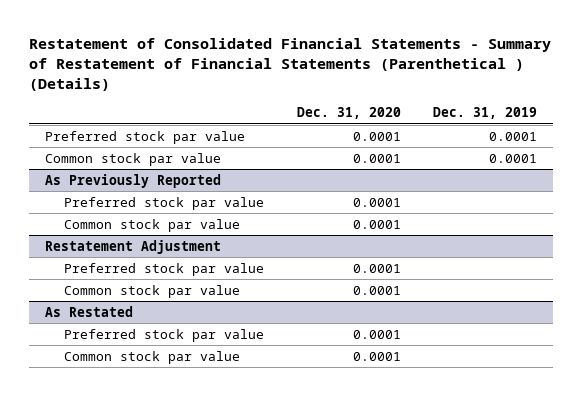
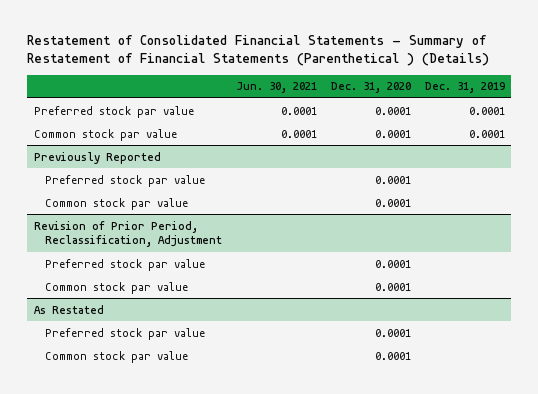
none -> [235,82,317,94] Jun. 30, 2021
[44,173,221,188] As Previously Reported -> [33,151,161,164] Previously Reported
[44,239,221,254] Restatement Adjustment -> [33,220,222,248] Revision of Prior Period, Reclassification, Adjustment

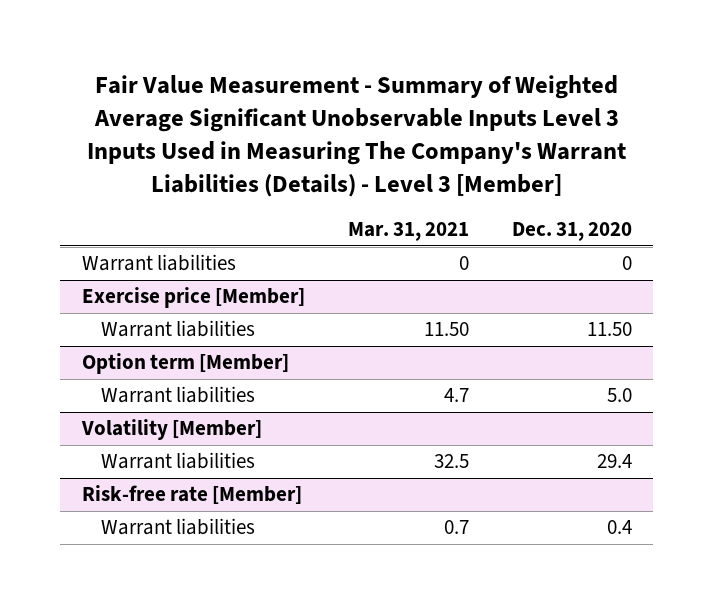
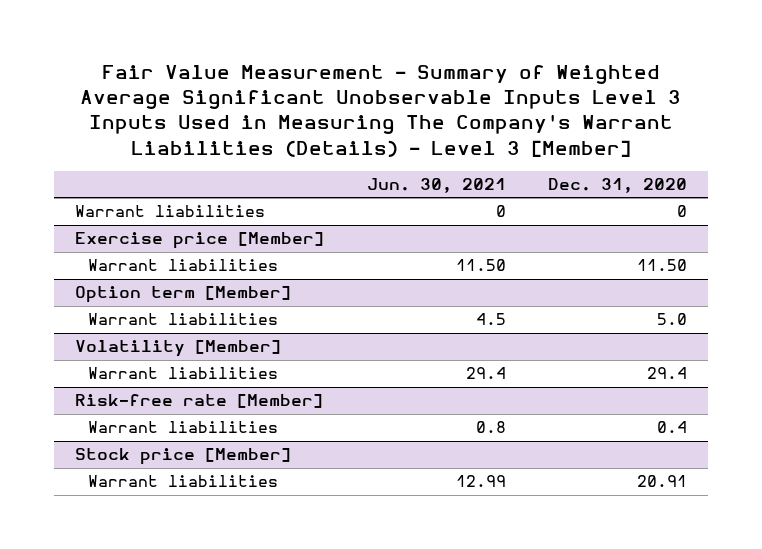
[347,222,469,242] Mar. 31, 2021 -> none
none -> [366,178,506,194] Jun. 30, 2021
none -> [74,448,291,466] Stock price [Member]
none -> [87,475,278,488] Warrant liabilities

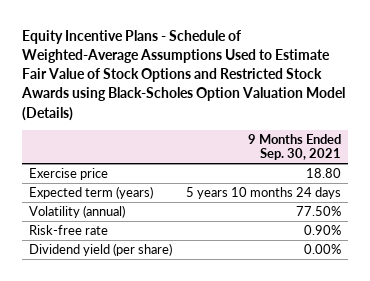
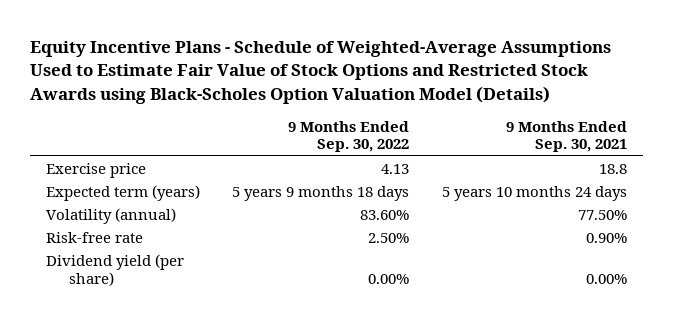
none -> [288,120,410,153] 9 Months Ended Sep. 30, 2022
[305,168,341,179] 18.80 -> [598,164,627,175] 18.8

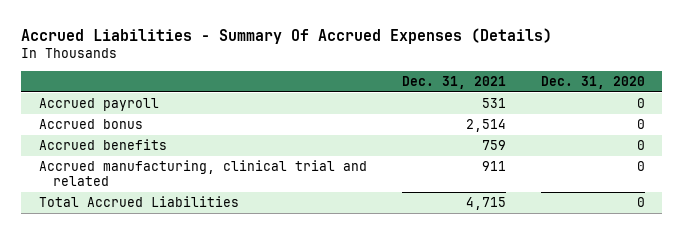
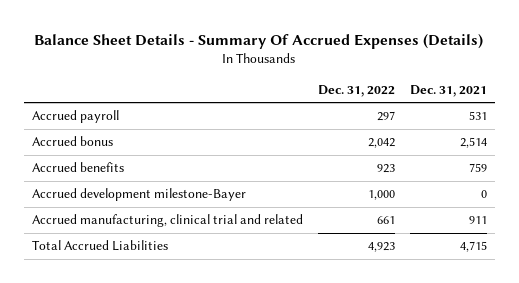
[21,27,553,44] Accrued Liabilities - Summary Of Accrued Expenses (Details) -> [34,33,484,49] Balance Sheet Details - Summary Of Accrued Expenses (Details)
[540,76,645,90] Dec. 31, 2020 -> none
none -> [317,84,395,97] Dec. 31, 2022
none -> [31,188,246,202] Accrued development milestone-Bayer

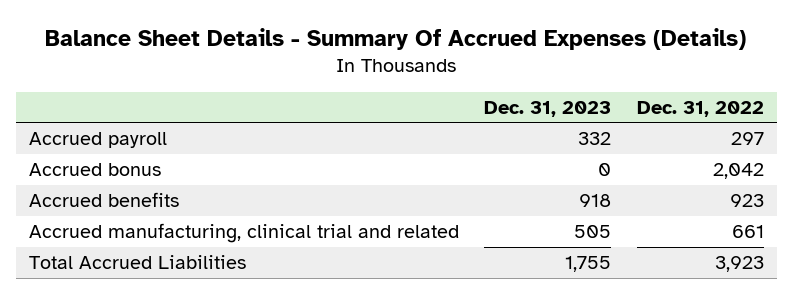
[410,84,488,97] Dec. 31, 2021 -> none
none -> [484,100,612,117] Dec. 31, 2023
[31,188,246,202] Accrued development milestone-Bayer -> none
[367,242,395,253] 4,923 -> [714,255,764,272] 3,923

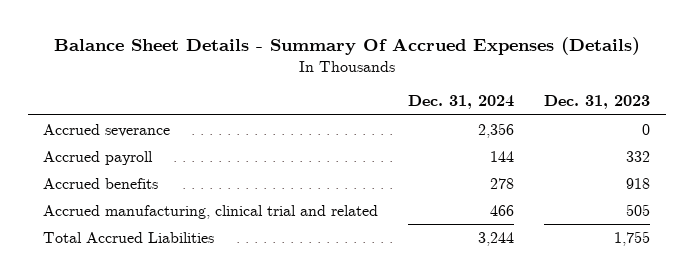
[636,100,764,117] Dec. 31, 2022 -> none
none -> [408,95,515,110] Dec. 31, 2024
none -> [42,124,170,138] Accrued severance
[28,162,161,176] Accrued bonus -> none

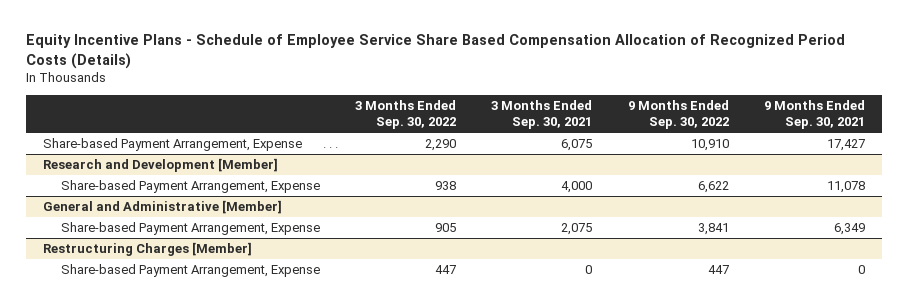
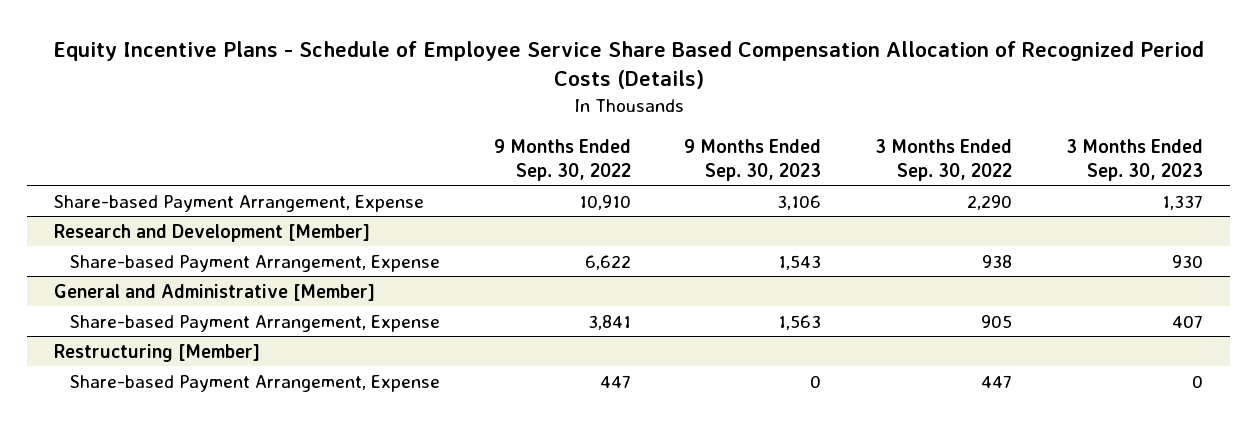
[491,100,593,130] 3 Months Ended Sep. 30, 2021 -> none
[763,100,865,130] 9 Months Ended Sep. 30, 2021 -> none
none -> [684,138,822,181] 9 Months Ended Sep. 30, 2023
none -> [1065,138,1203,181] 3 Months Ended Sep. 30, 2023
[43,241,253,256] Restructuring Charges [Member] -> [54,343,261,362] Restructuring [Member]

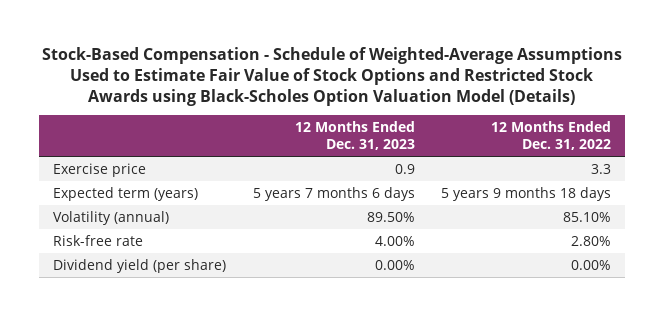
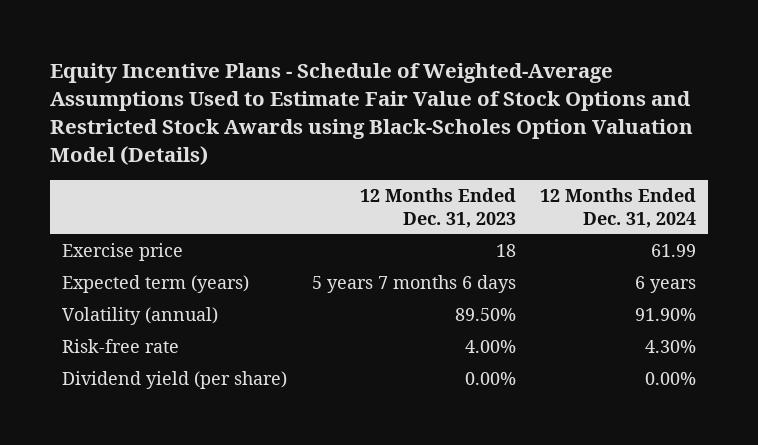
[42,47,623,106] Stock-Based Compensation - Schedule of Weighted-Average Assumptions Used to Estimate Fair Value of Stock Options and Restricted Stock Awards using Black-Scholes Option Valuation Model (Details) -> [50,63,694,165] Equity Incentive Plans - Schedule of Weighted-Average Assumptions Used to Estimate Fair Value of Stock Options and Restricted Stock Awards using Black-Scholes Option Valuation Model (Details)
[491,120,612,150] 12 Months Ended Dec. 31, 2022 -> none
none -> [539,187,696,228] 12 Months Ended Dec. 31, 2024
[394,163,415,174] 0.9 -> [495,244,516,258] 18

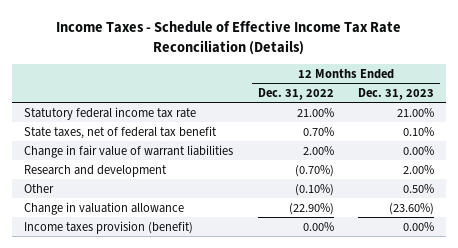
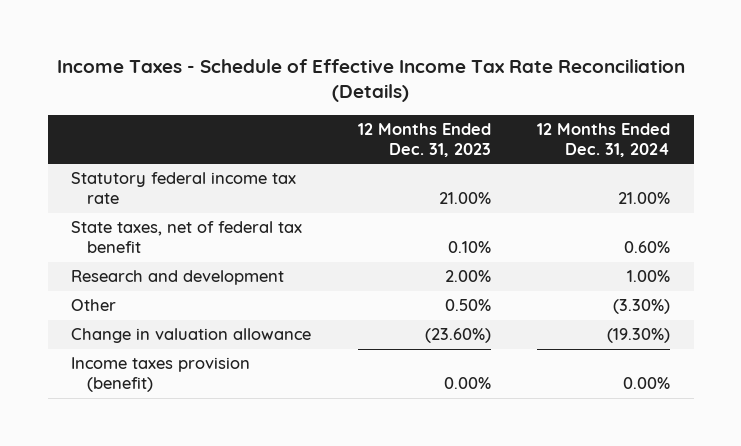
[257,87,334,100] Dec. 31, 2022 -> none
none -> [537,122,671,157] 12 Months Ended Dec. 31, 2024
[24,144,234,158] Change in fair value of warrant liabilities -> none

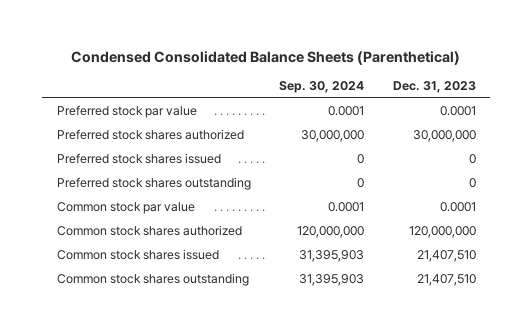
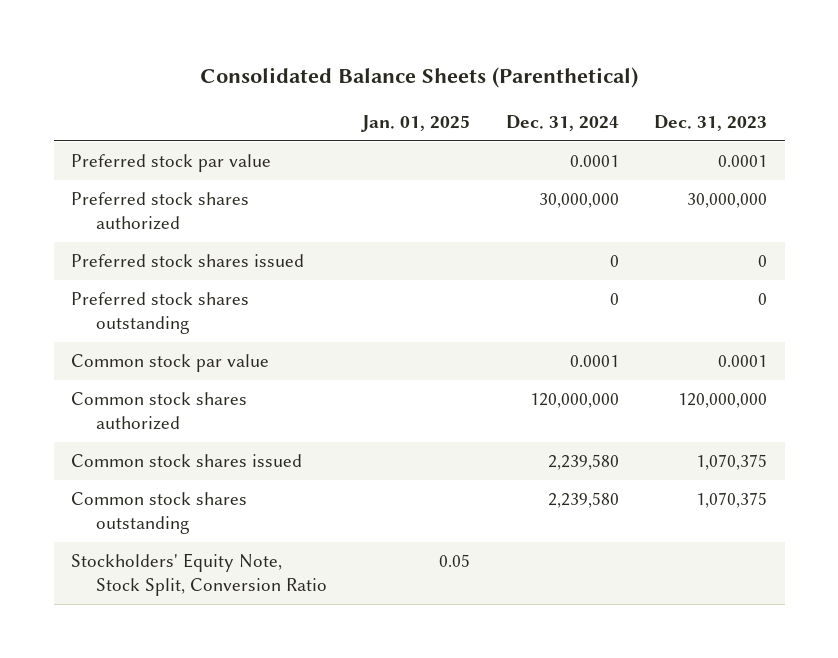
[71,50,461,65] Condensed Consolidated Balance Sheets (Parenthetical) -> [200,67,639,89] Consolidated Balance Sheets (Parenthetical)
[279,81,365,94] Sep. 30, 2024 -> none
none -> [361,114,471,132] Jan. 01, 2025
none -> [505,114,619,131] Dec. 31, 2024
[416,250,476,263] 21,407,510 -> [696,454,768,471] 1,070,375
[416,274,476,287] 21,407,510 -> [696,492,768,509] 1,070,375
none -> [71,553,328,597] Stockholders' Equity Note, Stock Split, Conversion Ratio

